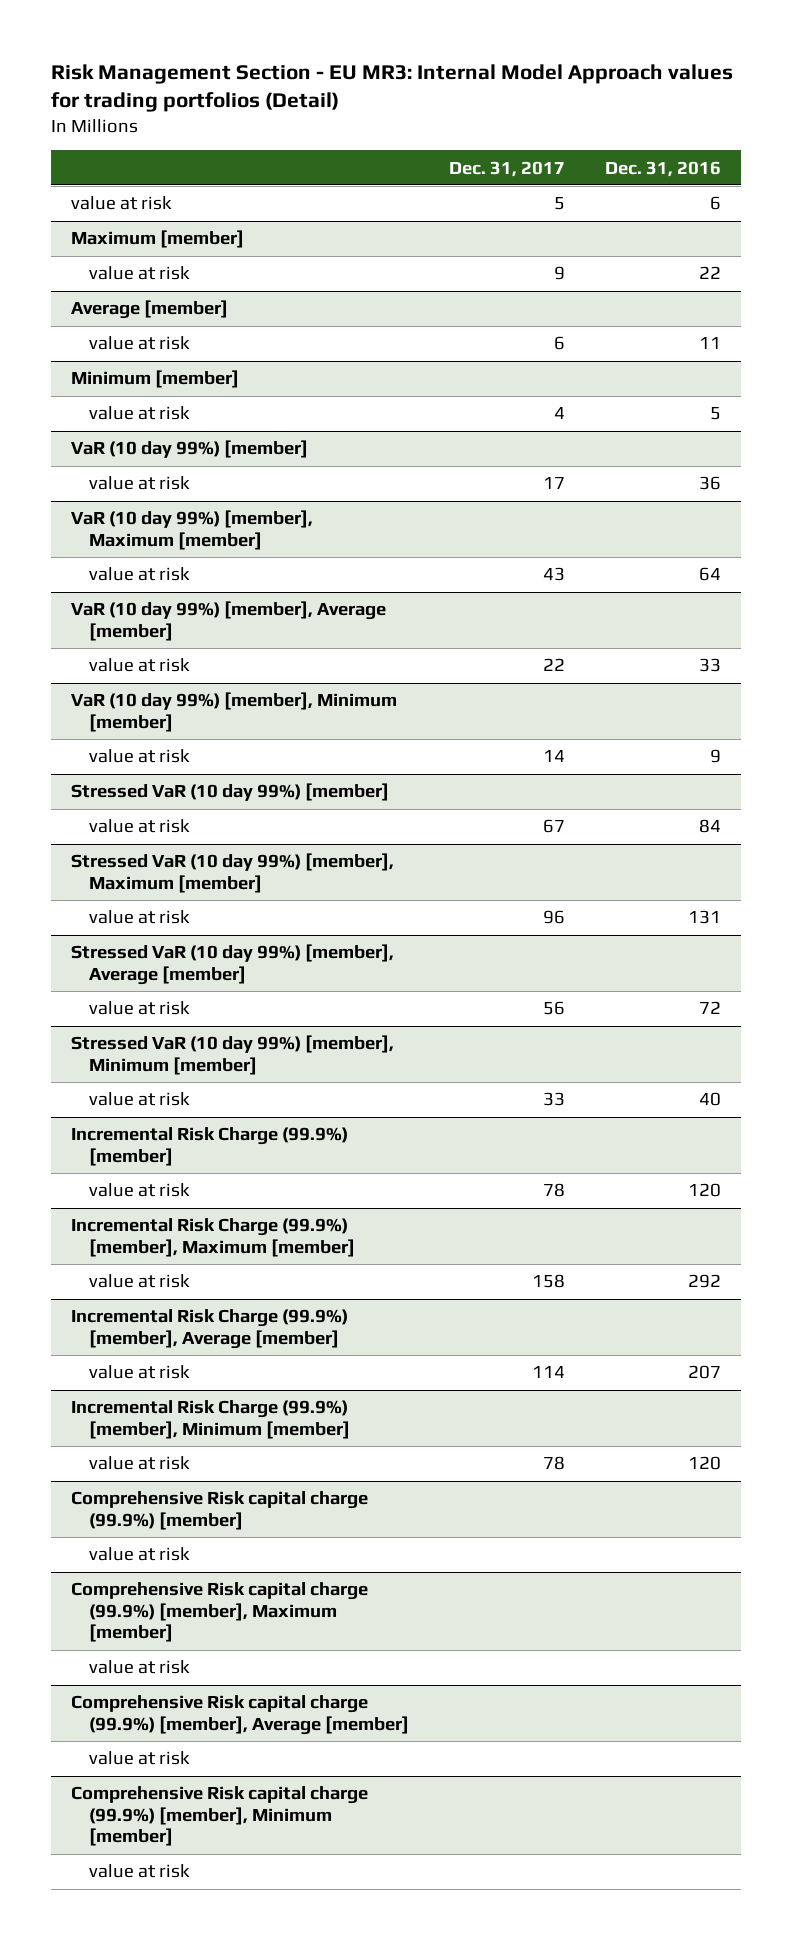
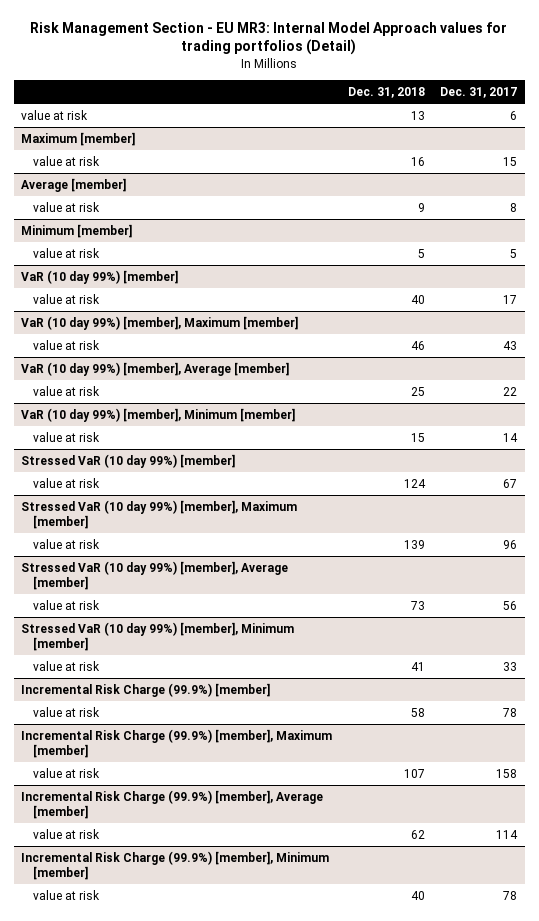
[605,160,722,177] Dec. 31, 2016 -> none
none -> [347,86,425,98] Dec. 31, 2018
[554,197,566,211] 5 -> [510,110,518,120] 6
[554,266,566,281] 9 -> [503,156,518,166] 15
[554,336,566,351] 6 -> [510,202,518,212] 8
[554,407,566,420] 4 -> [510,248,518,258] 5
[70,1491,368,1530] Comprehensive Risk capital charge (99.9%) [member] -> none
[89,1547,191,1562] value at risk -> none
[70,1582,368,1643] Comprehensive Risk capital charge (99.9%) [member], Maximum [member] -> none
[89,1660,191,1675] value at risk -> none
[70,1695,410,1735] Comprehensive Risk capital charge (99.9%) [member], Average [member] -> none
[89,1751,191,1766] value at risk -> none
[70,1786,368,1847] Comprehensive Risk capital charge (99.9%) [member], Minimum [member] -> none
[89,1864,191,1879] value at risk -> none

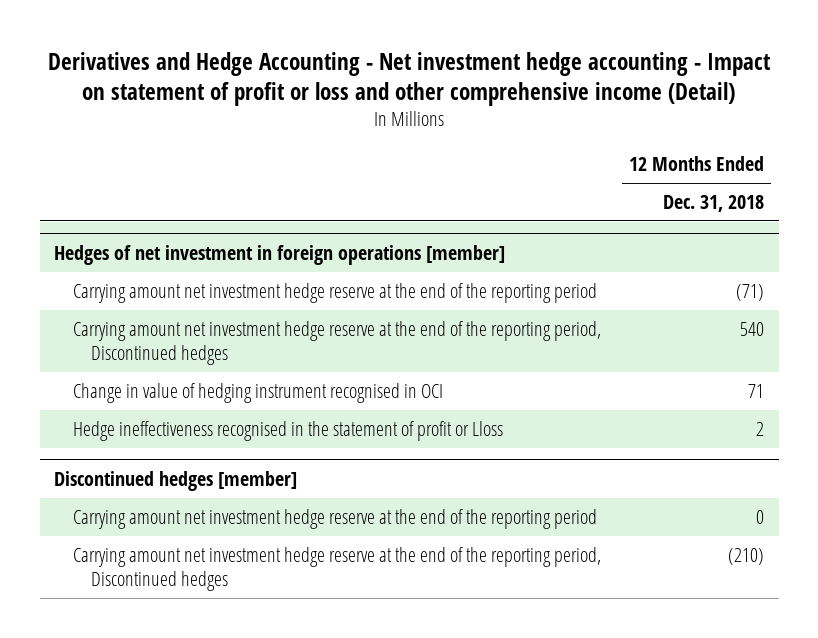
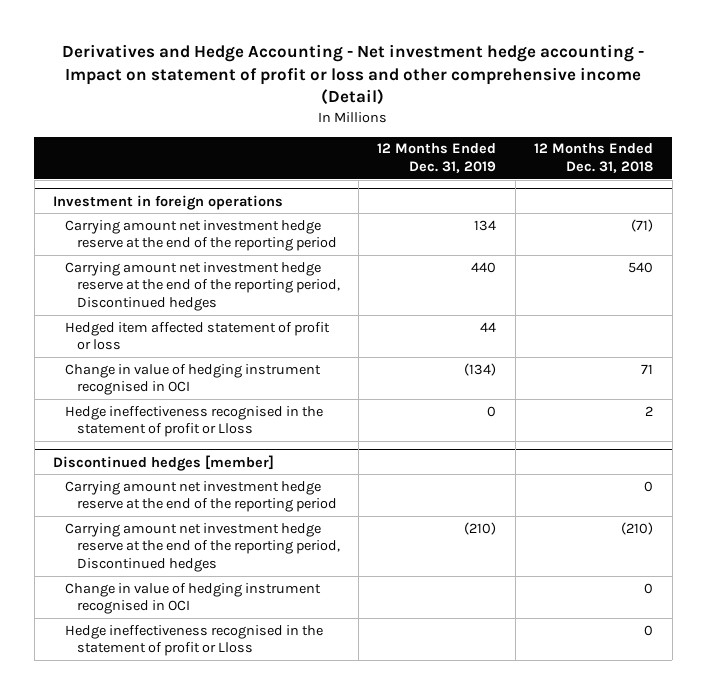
none -> [377,143,497,174] 12 Months Ended Dec. 31, 2019
[54,244,506,265] Hedges of net investment in foreign operations [member] -> [53,194,284,210] Investment in foreign operations
none -> [64,321,330,351] Hedged item affected statement of profit or loss
none -> [64,582,321,615] Change in value of hedging instrument recognised in OCI
none -> [64,624,323,657] Hedge ineffectiveness recognised in the statement of profit or Lloss

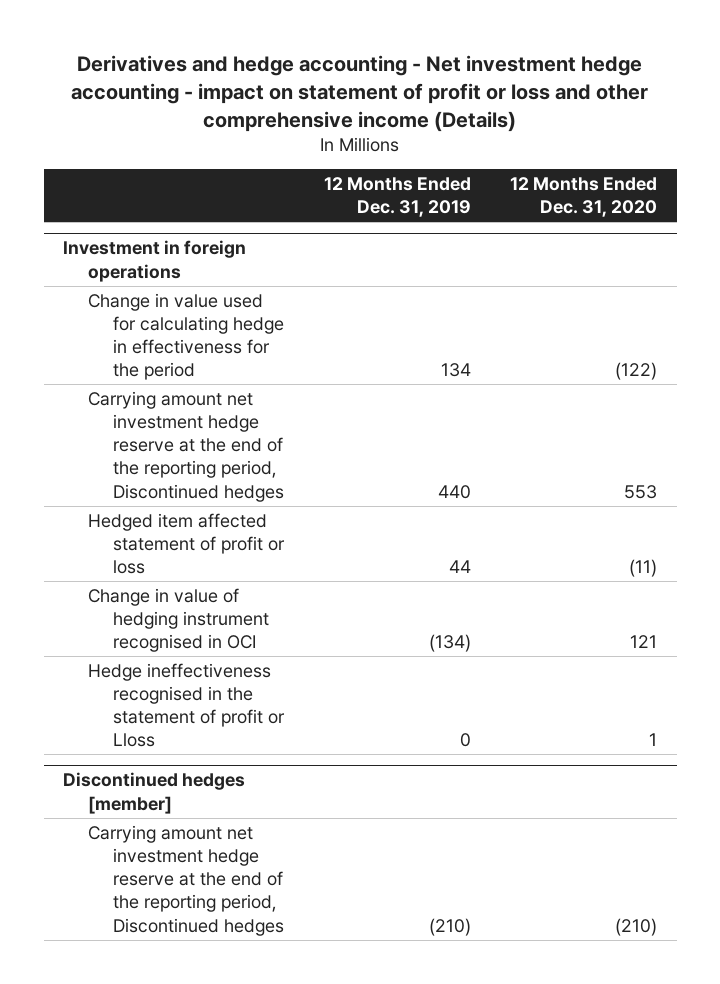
[62,43,645,106] Derivatives and Hedge Accounting - Net investment hedge accounting - Impact on statement of profit or loss and other comprehensive income (Detail) -> [71,55,649,133] Derivatives and hedge accounting - Net investment hedge accounting - impact on statement of profit or loss and other comprehensive income (Details)
[534,143,654,174] 12 Months Ended Dec. 31, 2018 -> none
none -> [510,176,658,218] 12 Months Ended Dec. 31, 2020
[64,219,337,252] Carrying amount net investment hedge reserve at the end of the reporting period -> [88,292,285,381] Change in value used for calculating hedge in effectiveness for the period
[64,480,337,513] Carrying amount net investment hedge reserve at the end of the reporting period -> none
[64,582,321,615] Change in value of hedging instrument recognised in OCI -> none
[64,624,323,657] Hedge ineffectiveness recognised in the statement of profit or Lloss -> none

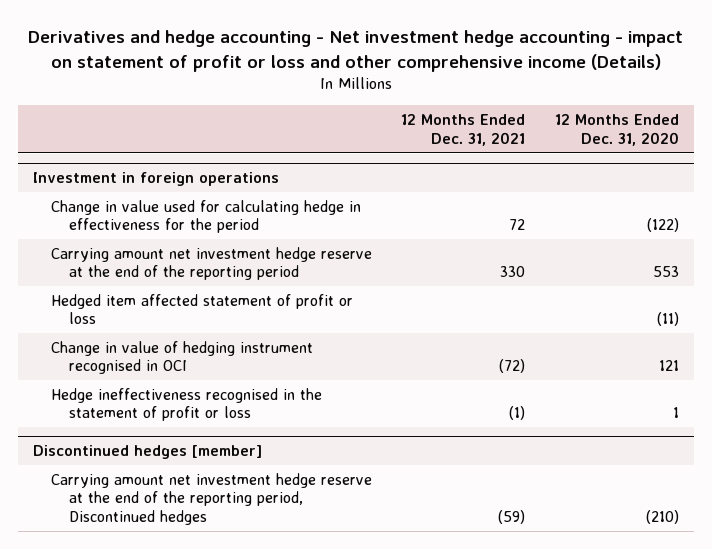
[323,176,471,218] 12 Months Ended Dec. 31, 2019 -> none
none -> [401,114,526,146] 12 Months Ended Dec. 31, 2021
[88,390,285,502] Carrying amount net investment hedge reserve at the end of the reporting period, Discontinued hedges -> [50,246,372,281] Carrying amount net investment hedge reserve at the end of the reporting period
[88,662,286,748] Hedge ineffectiveness recognised in the statement of profit or Lloss -> [50,387,322,422] Hedge ineffectiveness recognised in the statement of profit or loss

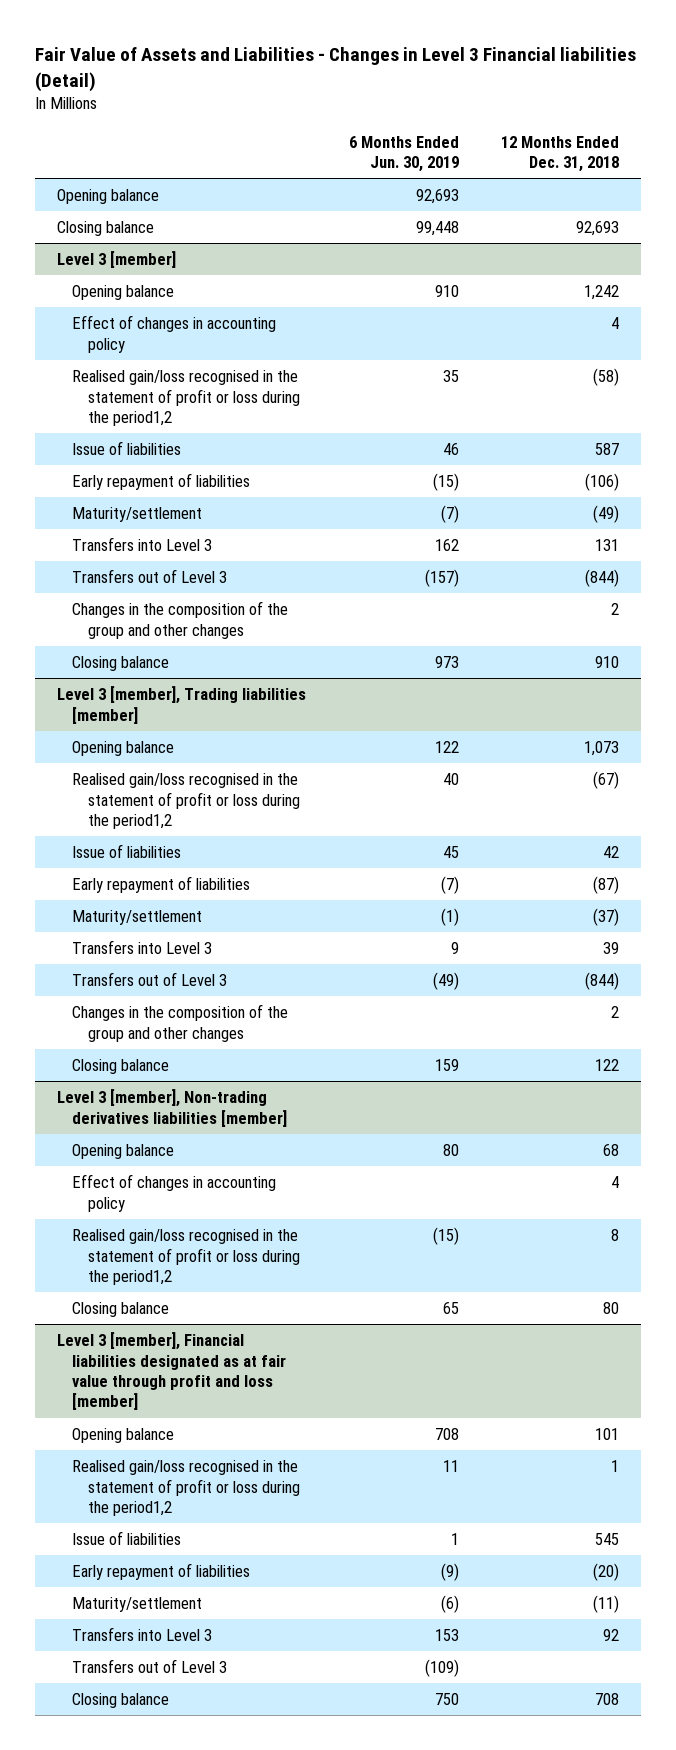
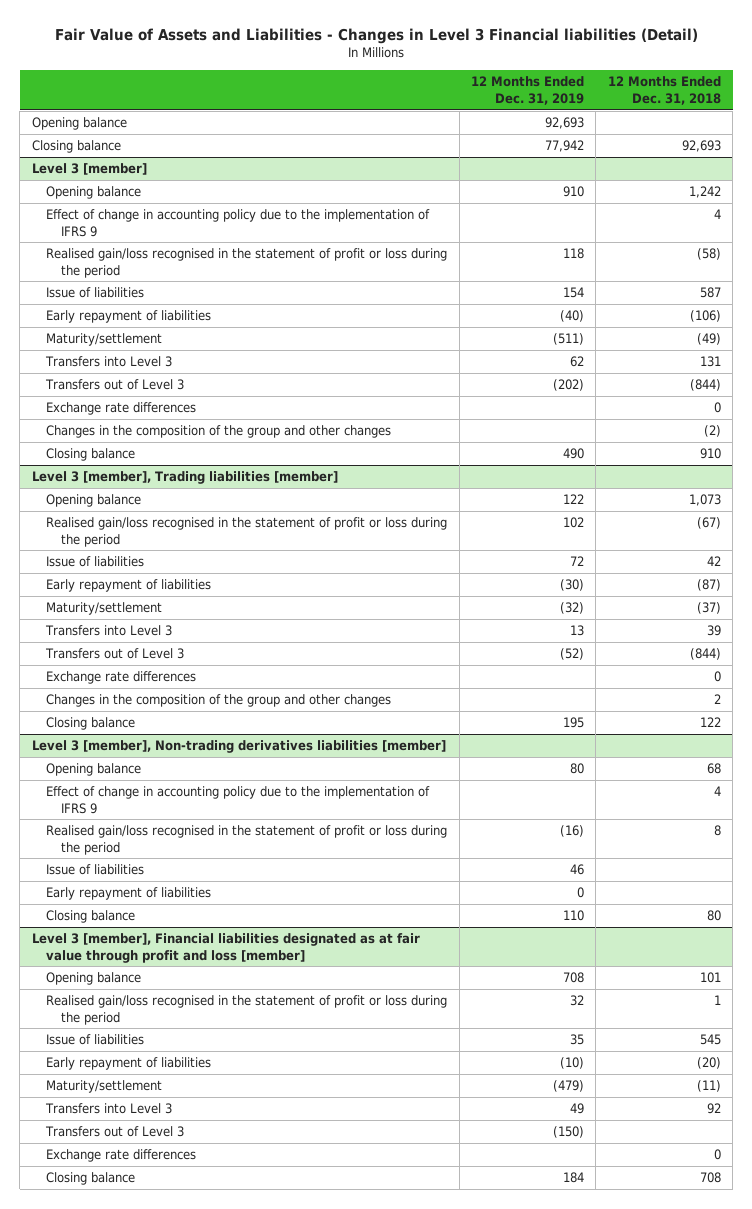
[348,135,459,173] 6 Months Ended Jun. 30, 2019 -> none
none -> [470,76,584,106] 12 Months Ended Dec. 31, 2019
[72,315,277,353] Effect of changes in accounting policy -> [46,209,431,237] Effect of change in accounting policy due to the implementation of IFRS 9
[72,370,300,426] Realised gain/loss recognised in the statement of profit or loss during the period1,2 -> [46,248,448,278] Realised gain/loss recognised in the statement of profit or loss during the period
none -> [46,402,197,416] Exchange rate differences
[611,603,620,616] 2 -> [703,425,721,438] (2)
[72,773,300,829] Realised gain/loss recognised in the statement of profit or loss during the period1,2 -> [46,517,448,547] Realised gain/loss recognised in the statement of profit or loss during the period
none -> [46,671,197,685] Exchange rate differences
[72,1174,277,1212] Effect of changes in accounting policy -> [46,786,431,814] Effect of change in accounting policy due to the implementation of IFRS 9
[72,1229,300,1285] Realised gain/loss recognised in the statement of profit or loss during the period1,2 -> [46,825,448,855] Realised gain/loss recognised in the statement of profit or loss during the period
none -> [46,864,145,876] Issue of liabilities
none -> [46,887,212,901] Early repayment of liabilities
[72,1460,300,1516] Realised gain/loss recognised in the statement of profit or loss during the period1,2 -> [46,995,448,1025] Realised gain/loss recognised in the statement of profit or loss during the period
none -> [46,1149,197,1163] Exchange rate differences

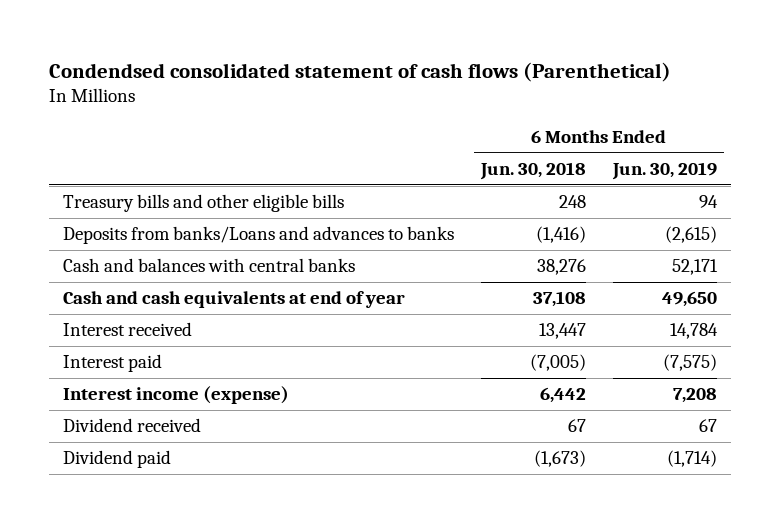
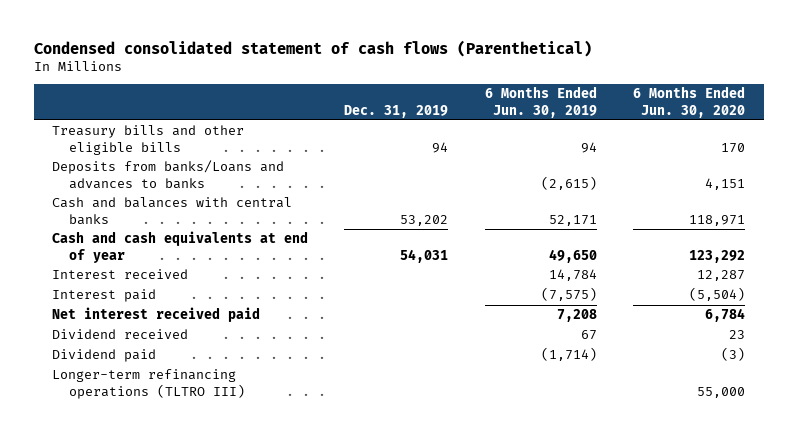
[49,61,672,82] Condendsed consolidated statement of cash flows (Parenthetical) -> [33,39,592,57] Condensed consolidated statement of cash flows (Parenthetical)
[480,161,587,180] Jun. 30, 2018 -> none
none -> [344,104,449,118] Dec. 31, 2019
none -> [633,86,746,118] 6 Months Ended Jun. 30, 2020
[62,386,289,405] Interest income (expense) -> [51,307,260,323] Net interest received paid
none -> [51,369,246,399] Longer-term refinancing operations (TLTRO III)

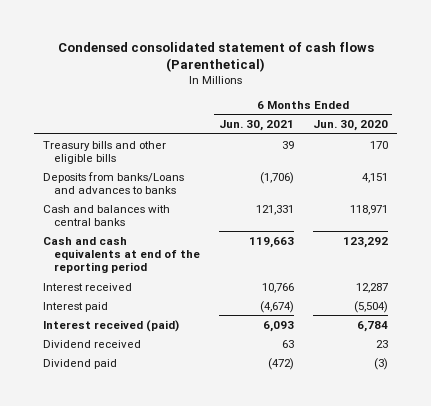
[344,104,449,118] Dec. 31, 2019 -> none
[484,86,597,118] 6 Months Ended Jun. 30, 2019 -> none
none -> [218,120,294,132] Jun. 30, 2021
[51,231,308,263] Cash and cash equivalents at end of year -> [43,236,201,274] Cash and cash equivalents at end of the reporting period
[51,307,260,323] Net interest received paid -> [43,319,180,332] Interest received (paid)
[51,369,246,399] Longer-term refinancing operations (TLTRO III) -> none

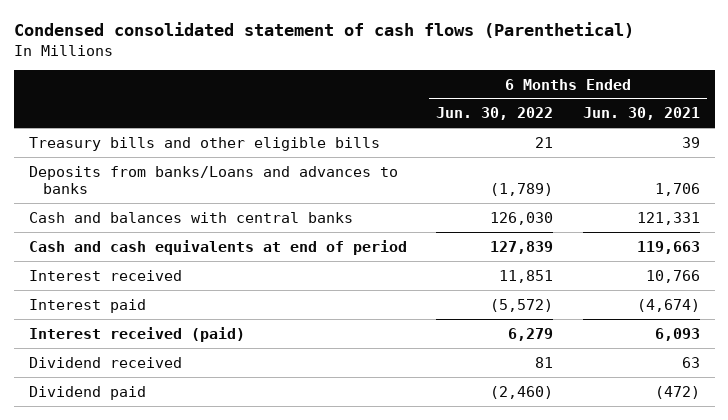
[312,120,388,132] Jun. 30, 2020 -> none
none -> [436,107,554,121] Jun. 30, 2022
[259,171,294,184] (1,706) -> [654,182,700,196] 1,706
[43,236,201,274] Cash and cash equivalents at end of the reporting period -> [28,239,407,255] Cash and cash equivalents at end of period

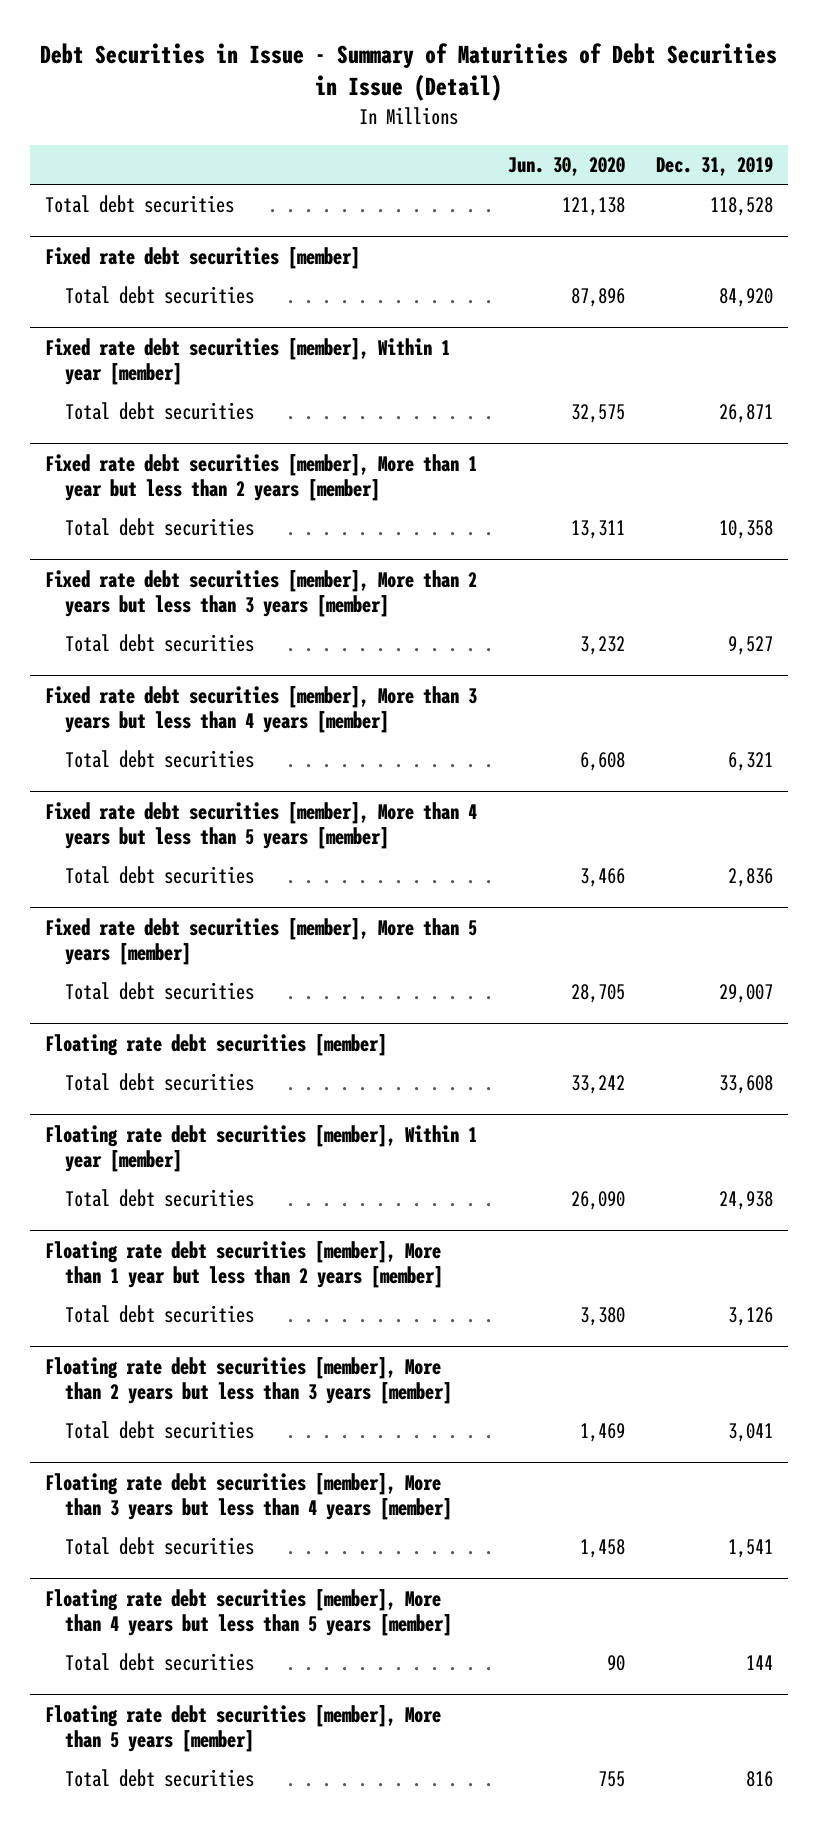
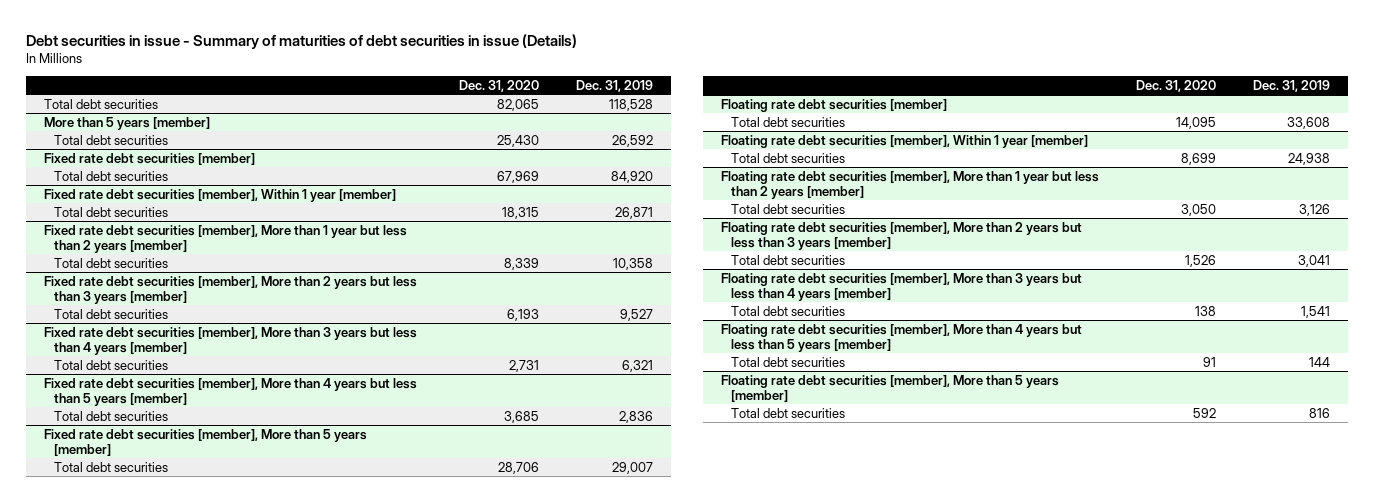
[40,42,778,102] Debt Securities in Issue - Summary of Maturities of Debt Securities in Issue (Detail) -> [25,33,577,49] Debt securities in issue - Summary of maturities of debt securities in issue (Details)
[508,157,626,177] Jun. 30, 2020 -> none
none -> [458,79,539,92] Dec. 31, 2020
none -> [44,116,211,130] More than 5 years [member]
none -> [54,134,169,145] Total debt securities

